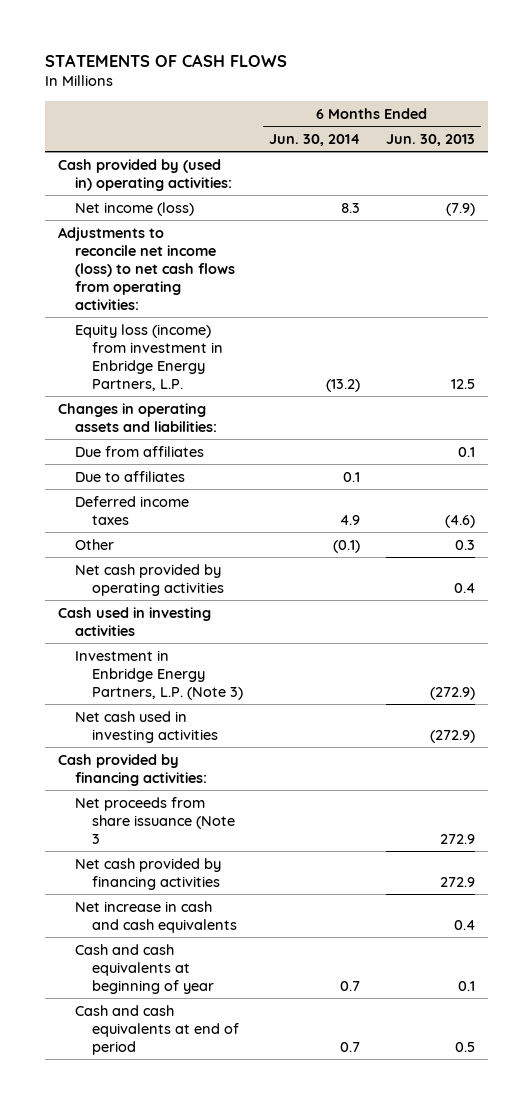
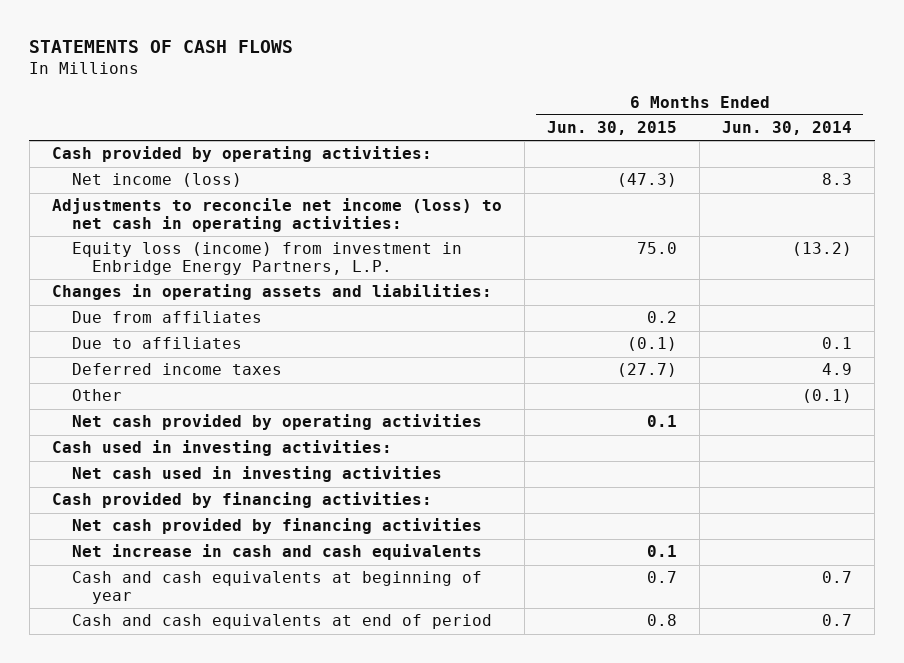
[385,133,475,146] Jun. 30, 2013 -> none
none -> [547,121,678,136] Jun. 30, 2015
[57,158,232,191] Cash provided by (used in) operating activities: -> [52,146,433,163] Cash provided by operating activities:
[57,226,235,310] Adjustments to reconcile net income (loss) to net cash flows from operating activities: -> [52,198,503,233] Adjustments to reconcile net income (loss) to net cash in operating activities:
[74,649,244,700] Investment in Enbridge Energy Partners, L.P. (Note 3) -> none
[57,606,211,636] Cash used in investing activities -> [52,440,393,457] Cash used in investing activities:
[74,796,236,844] Net proceeds from share issuance (Note 3 -> none

